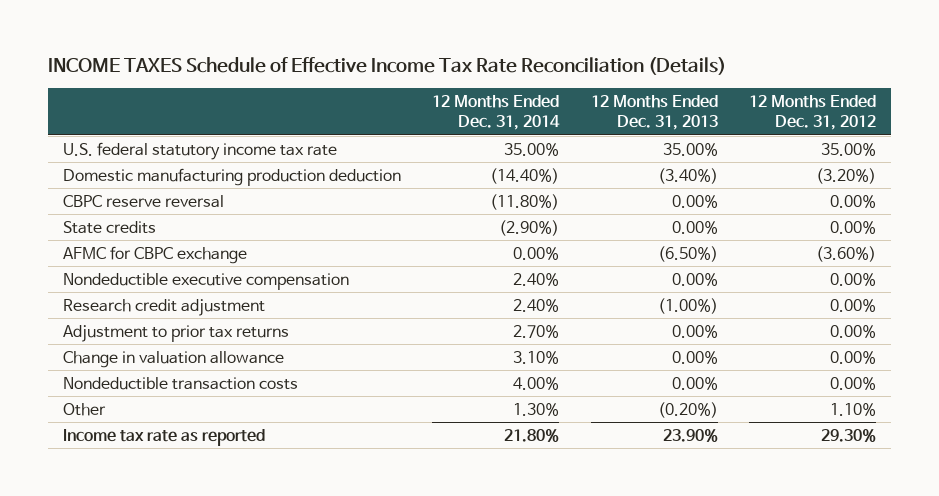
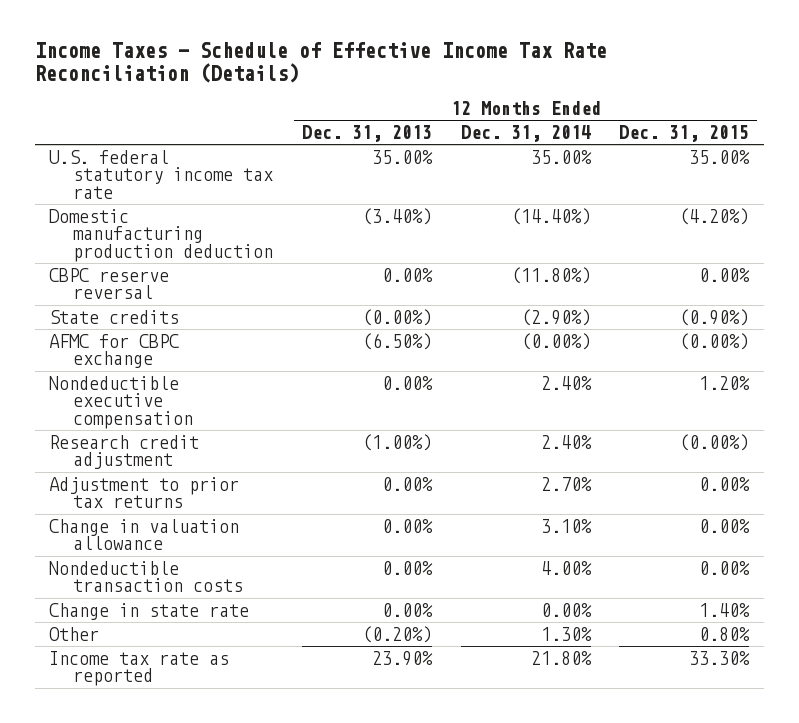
[47,57,726,76] INCOME TAXES Schedule of Effective Income Tax Rate Reconciliation (Details) -> [34,42,607,84] Income Taxes - Schedule of Effective Income Tax Rate Reconciliation (Details)
[748,94,876,131] 12 Months Ended Dec. 31, 2012 -> none
none -> [619,125,750,143] Dec. 31, 2015
[671,220,718,234] 0.00% -> [361,308,432,326] (0.00%)
[513,246,560,260] 0.00% -> [520,332,591,350] (0.00%)
none -> [49,602,250,620] Change in state rate

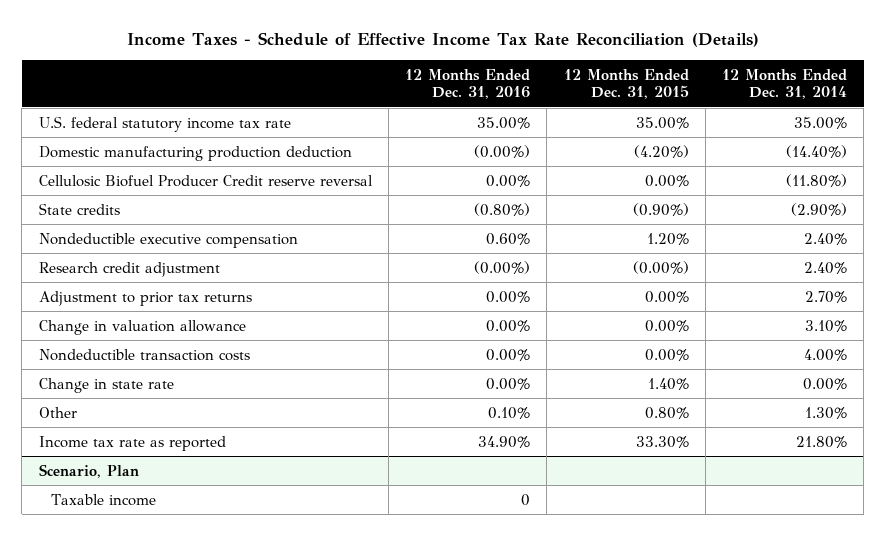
[301,125,432,143] Dec. 31, 2013 -> none
none -> [405,68,531,100] 12 Months Ended Dec. 31, 2016
[49,267,170,300] CBPC reserve reversal -> [38,174,373,187] Cellulosic Biofuel Producer Credit reserve reversal
[49,333,180,369] AFMC for CBPC exchange -> none
none -> [38,463,139,478] Scenario, Plan
none -> [51,493,157,506] Taxable income

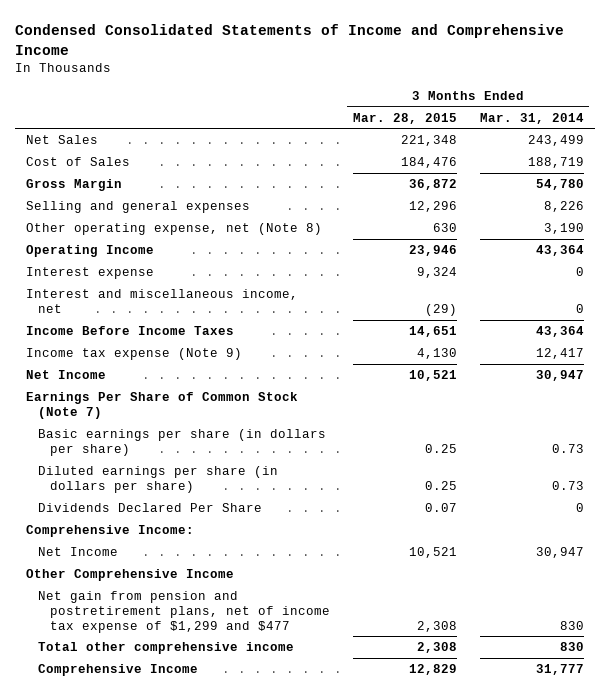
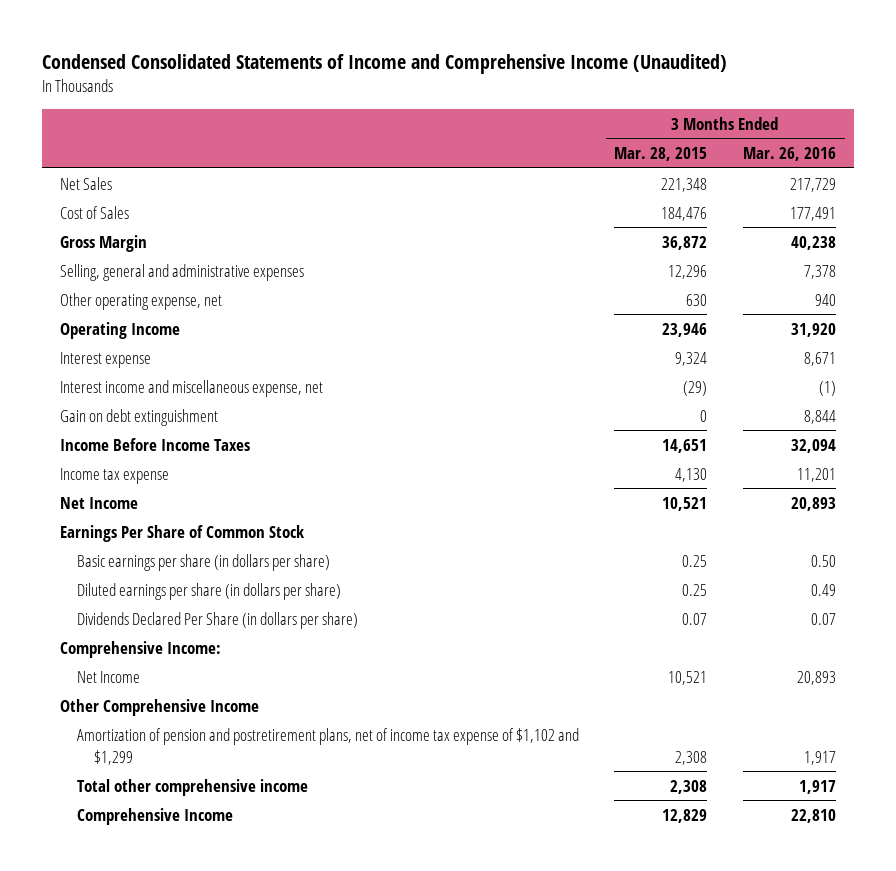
[15,23,565,55] Condensed Consolidated Statements of Income and Comprehensive Income -> [42,53,728,74] Condensed Consolidated Statements of Income and Comprehensive Income (Unaudited)
[479,112,584,124] Mar. 31, 2014 -> none
none -> [743,147,837,162] Mar. 26, 2016
[26,201,251,214] Selling and general expenses -> [59,263,304,281] Selling, general and administrative expenses
[26,223,323,236] Other operating expense, net (Note 8) -> [59,292,222,310] Other operating expense, net
[26,289,299,313] Interest and miscellaneous income, net -> [59,379,323,397] Interest income and miscellaneous expense, net
none -> [59,408,218,426] Gain on debt extinguishment
[26,348,243,361] Income tax expense (Note 9) -> [59,467,169,484] Income tax expense
[26,392,299,419] Earnings Per Share of Common Stock (Note 7) -> [59,524,304,542] Earnings Per Share of Common Stock
[38,503,263,513] Dividends Declared Per Share -> [76,611,358,629] Dividends Declared Per Share (in dollars per share)
[38,591,331,633] Net gain from pension and postretirement plans, net of income tax expense of $1,299 and $477 -> [76,727,579,765] Amortization of pension and postretirement plans, net of income tax expense of $1,102 and $1,299

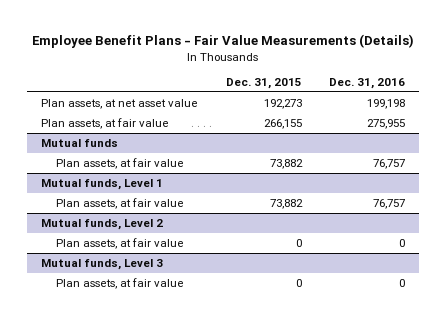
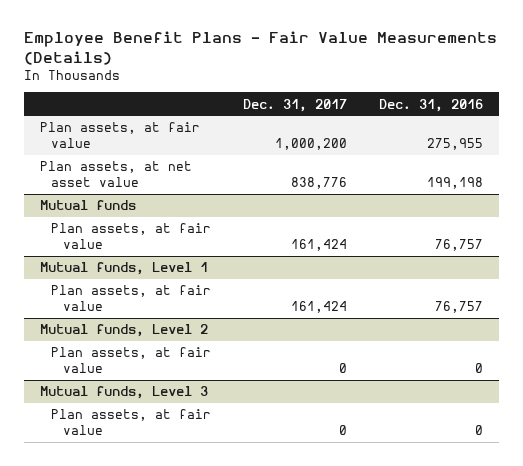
[225,78,302,90] Dec. 31, 2015 -> none
none -> [243,98,348,112] Dec. 31, 2017
[41,98,199,109] Plan assets, at net asset value -> [39,161,192,188] Plan assets, at net asset value

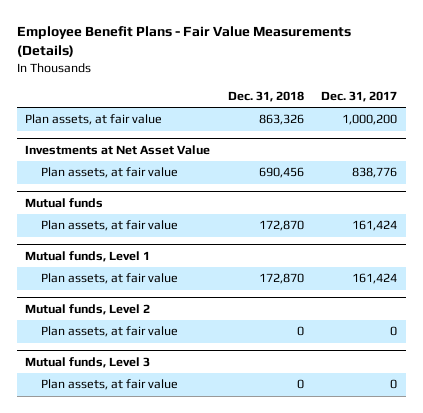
[379,98,484,112] Dec. 31, 2016 -> none
none -> [227,90,304,102] Dec. 31, 2018
none -> [25,144,211,155] Investments at Net Asset Value
[39,161,192,188] Plan assets, at net asset value -> [40,167,178,179] Plan assets, at fair value

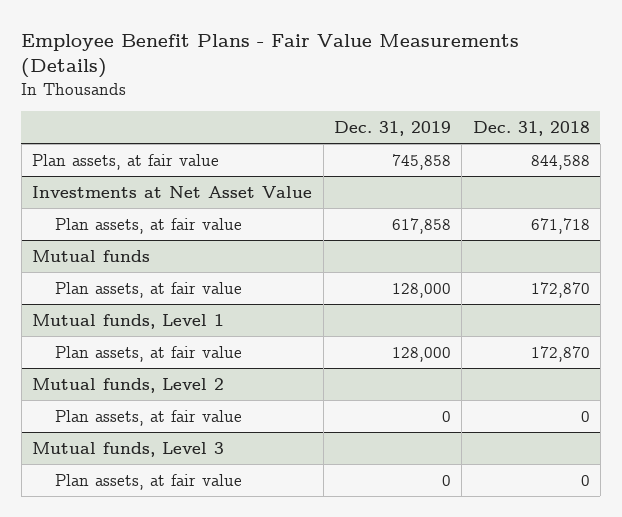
[321,90,398,102] Dec. 31, 2017 -> none
none -> [333,120,451,136] Dec. 31, 2019
[258,114,304,126] 863,326 -> [530,154,590,170] 844,588
[258,167,304,179] 690,456 -> [530,217,590,234] 671,718

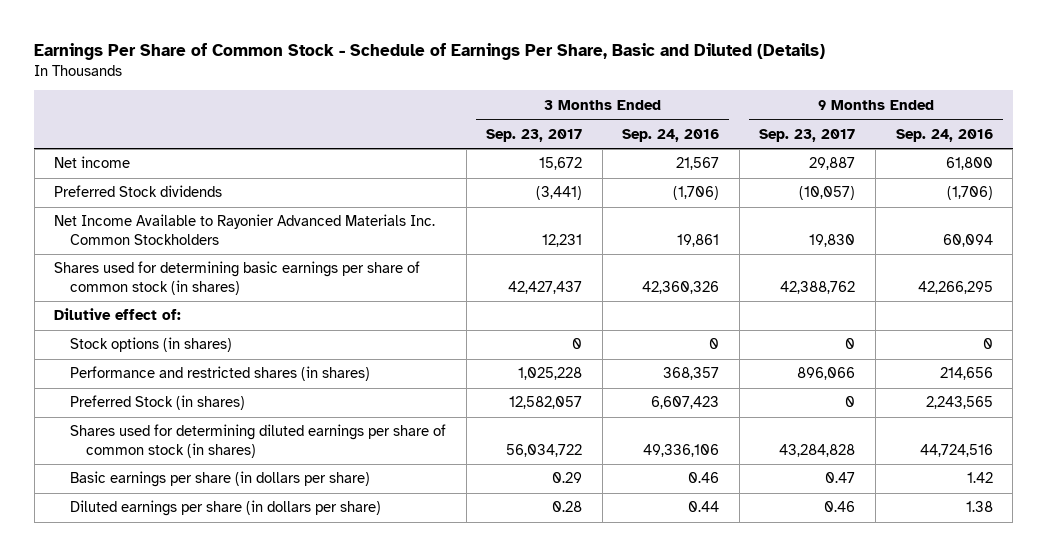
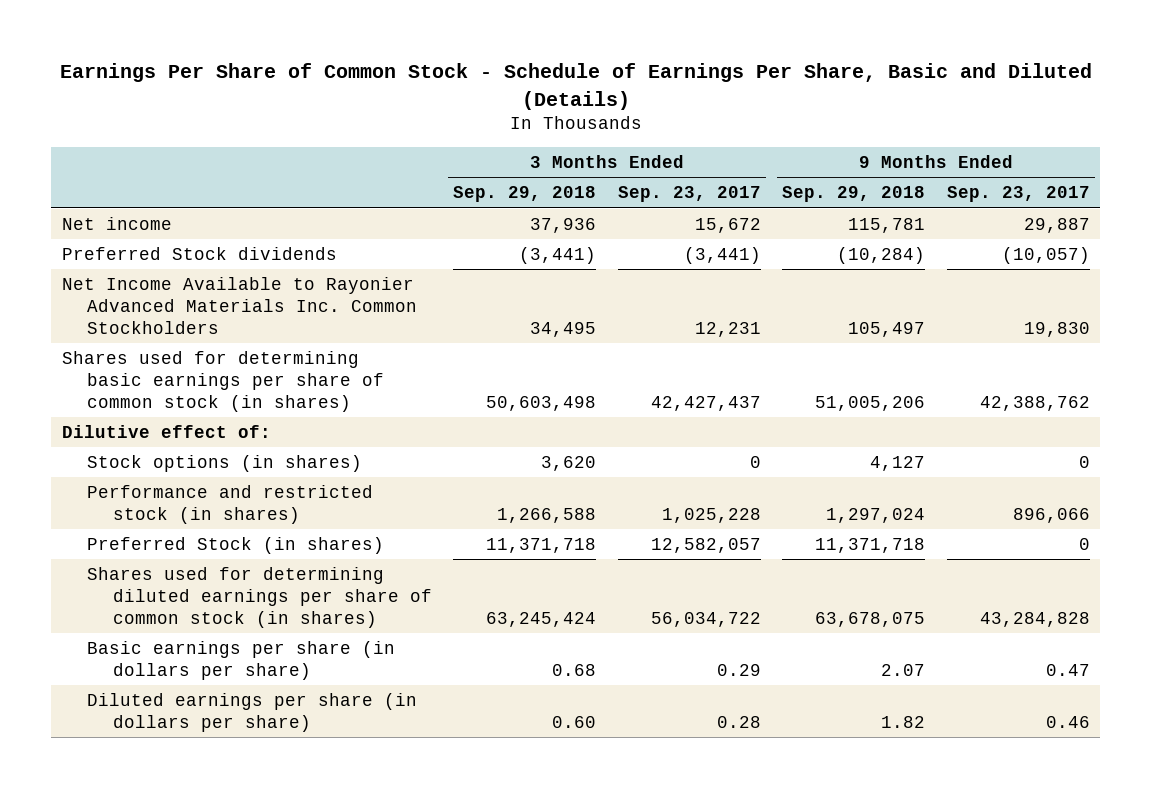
[622,128,720,142] Sep. 24, 2016 -> none
[895,128,993,142] Sep. 24, 2016 -> none
none -> [453,186,597,203] Sep. 29, 2018
none -> [782,186,926,203] Sep. 29, 2018
[70,366,371,382] Performance and restricted shares (in shares) -> [87,484,374,524] Performance and restricted stock (in shares)

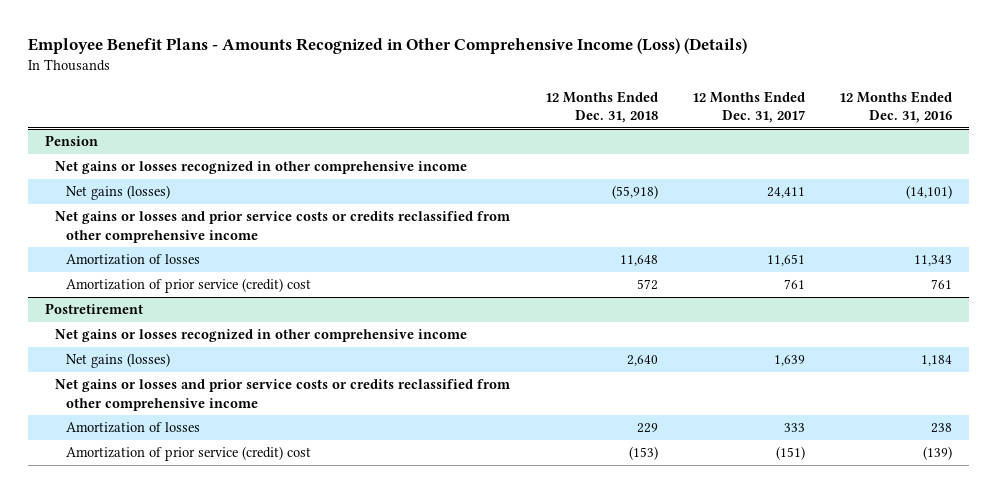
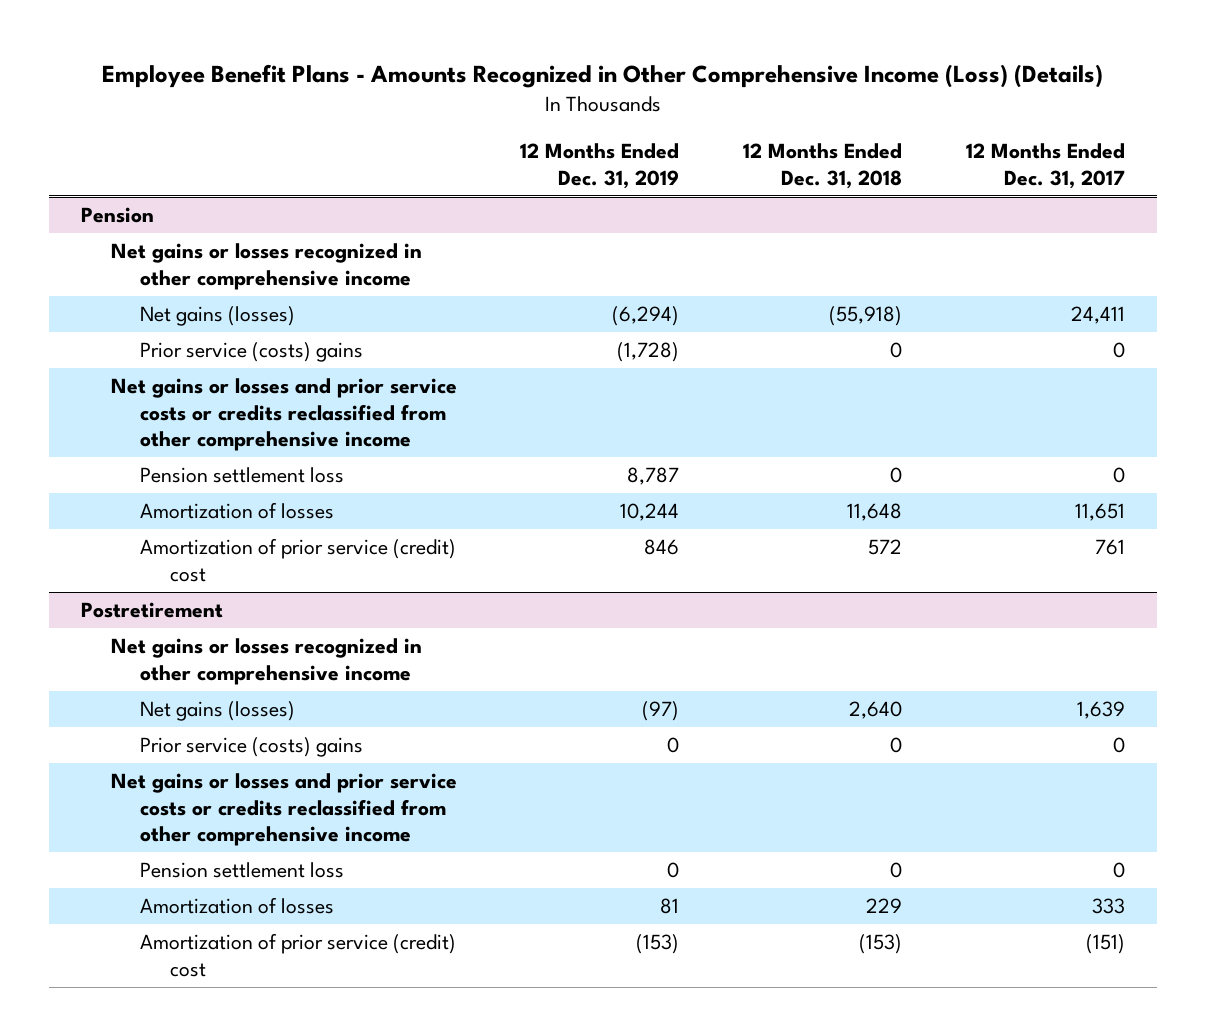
[839,90,953,124] 12 Months Ended Dec. 31, 2016 -> none
none -> [520,143,680,189] 12 Months Ended Dec. 31, 2019
none -> [140,342,364,363] Prior service (costs) gains
none -> [140,467,345,484] Pension settlement loss
none -> [140,737,364,758] Prior service (costs) gains
none -> [140,862,345,879] Pension settlement loss

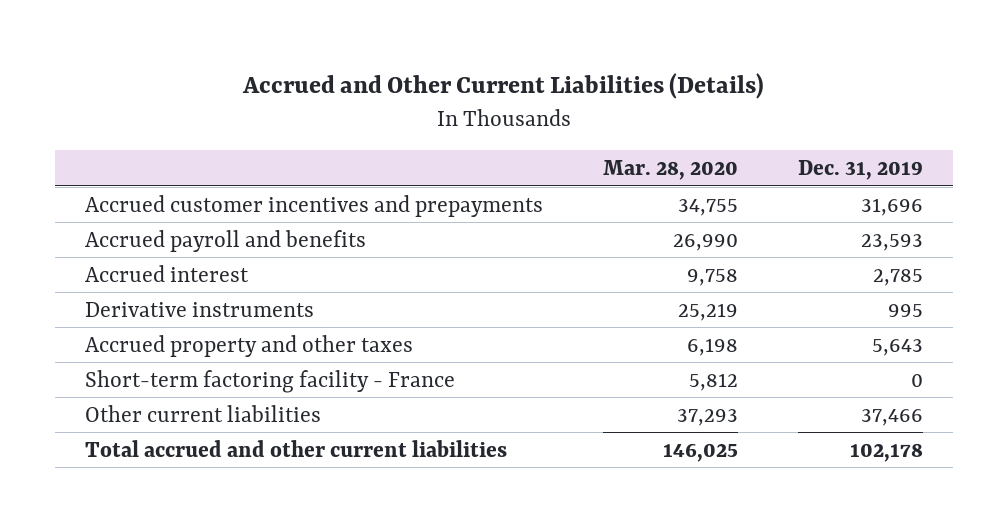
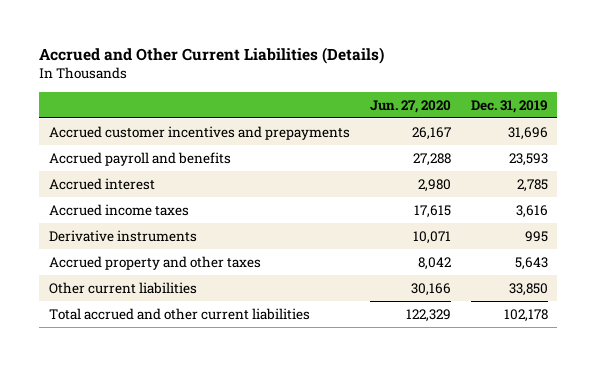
[603,159,739,180] Mar. 28, 2020 -> none
none -> [369,99,451,113] Jun. 27, 2020
none -> [49,203,190,216] Accrued income taxes
[85,369,456,393] Short-term factoring facility - France -> none
[861,408,924,426] 37,466 -> [508,282,548,296] 33,850

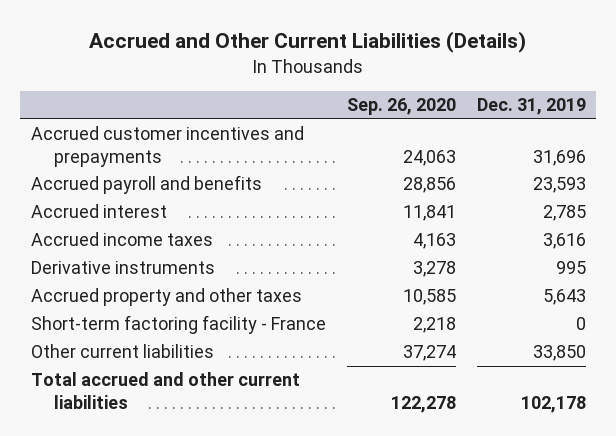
[369,99,451,113] Jun. 27, 2020 -> none
none -> [346,98,456,116] Sep. 26, 2020
none -> [30,315,326,335] Short-term factoring facility - France

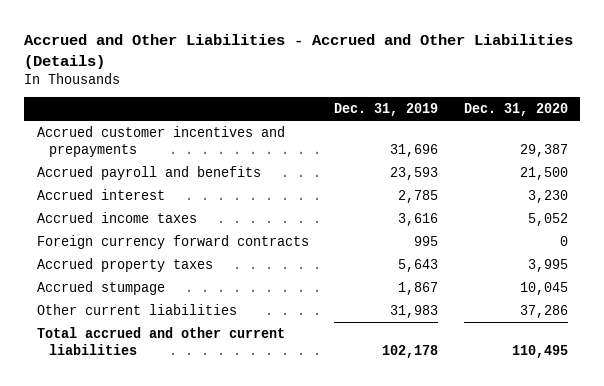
[89,31,527,54] Accrued and Other Current Liabilities (Details) -> [23,33,573,69] Accrued and Other Liabilities - Accrued and Other Liabilities (Details)
[346,98,456,116] Sep. 26, 2020 -> none
none -> [463,103,568,117] Dec. 31, 2020
[30,315,326,335] Short-term factoring facility - France -> none
[30,261,215,275] Derivative instruments -> [36,234,309,249] Foreign currency forward contracts
[30,288,302,307] Accrued property and other taxes -> [36,257,213,272] Accrued property taxes
none -> [36,280,165,295] Accrued stumpage
[532,345,586,362] 33,850 -> [390,304,439,318] 31,983

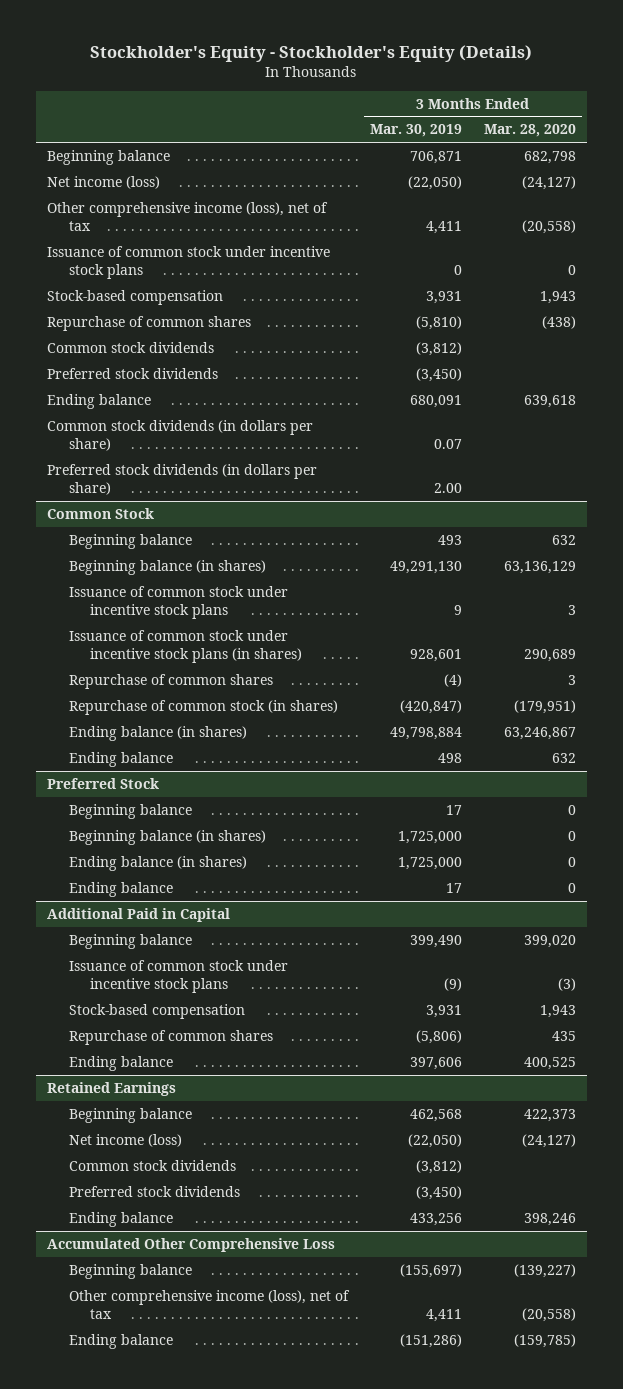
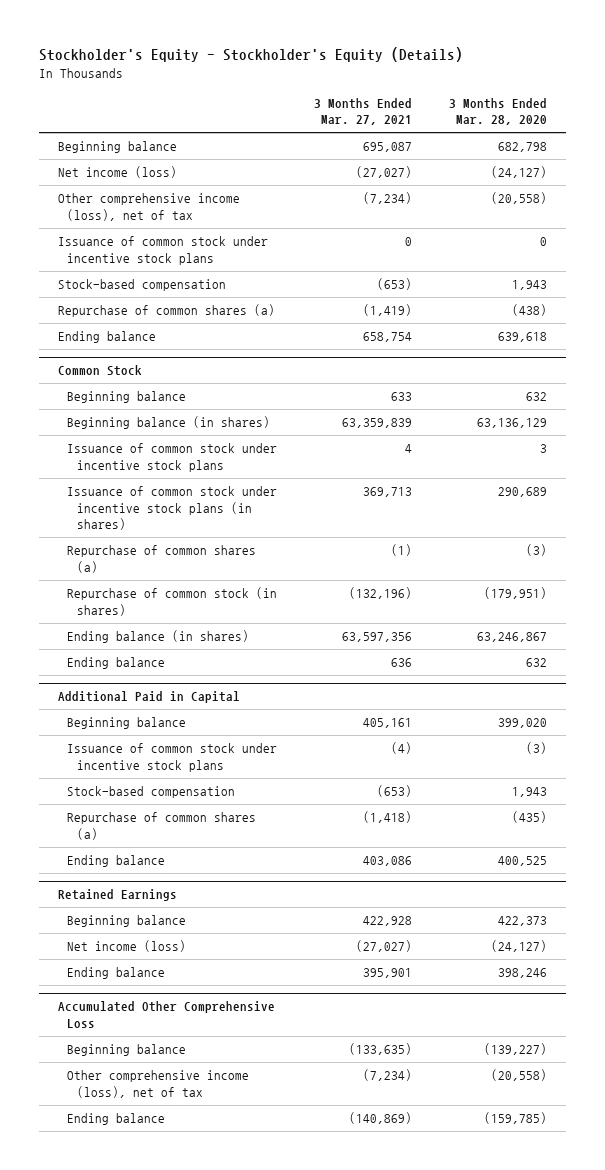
[369,124,462,138] Mar. 30, 2019 -> none
none -> [314,97,413,126] 3 Months Ended Mar. 27, 2021
[46,341,214,353] Common stock dividends -> none
[46,367,218,379] Preferred stock dividends -> none
[46,315,251,331] Repurchase of common shares -> [57,304,275,318] Repurchase of common shares (a)
[46,419,313,452] Common stock dividends (in dollars per share) -> none
[46,463,317,496] Preferred stock dividends (in dollars per share) -> none
[68,673,273,689] Repurchase of common shares -> [67,545,257,573] Repurchase of common shares (a)
[567,674,576,685] 3 -> [526,544,548,557] (3)
[46,777,159,789] Preferred Stock -> none
[68,803,192,819] Beginning balance -> none
[68,829,266,845] Beginning balance (in shares) -> none
[68,855,247,871] Ending balance (in shares) -> none
[68,881,173,897] Ending balance -> none
[68,1029,273,1045] Repurchase of common shares -> [67,812,257,840] Repurchase of common shares (a)
[551,1030,576,1041] 435 -> [512,811,548,824] (435)
[68,1159,236,1171] Common stock dividends -> none
[68,1185,240,1197] Preferred stock dividends -> none

